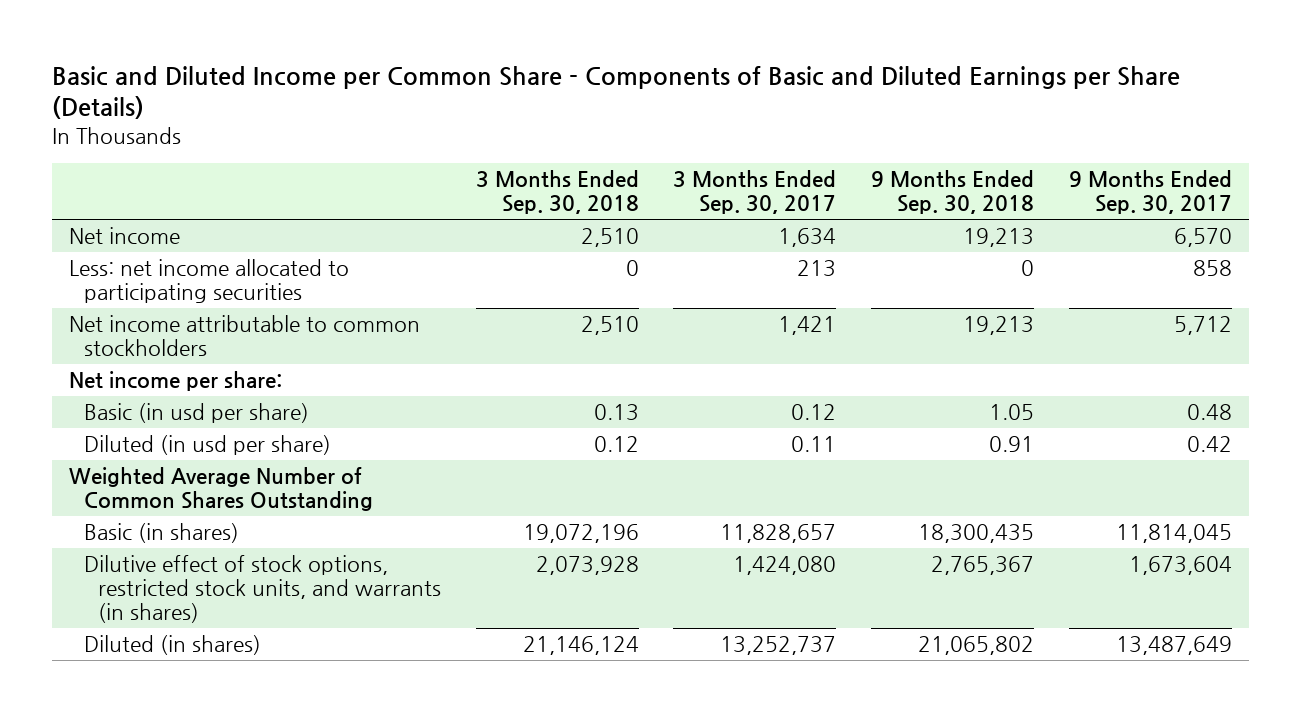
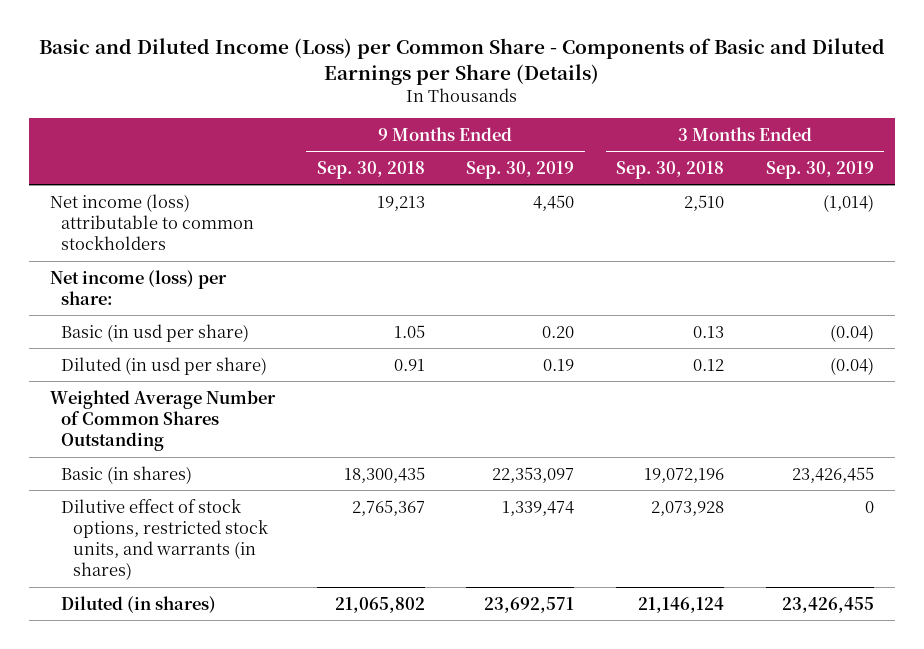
[51,65,1180,120] Basic and Diluted Income per Common Share - Components of Basic and Diluted Earnings per Share (Details) -> [38,38,885,85] Basic and Diluted Income (Loss) per Common Share - Components of Basic and Diluted Earnings per Share (Details)
[673,170,837,215] 3 Months Ended Sep. 30, 2017 -> none
[1068,170,1232,215] 9 Months Ended Sep. 30, 2017 -> none
none -> [466,160,575,179] Sep. 30, 2019
none -> [766,160,875,179] Sep. 30, 2019
[69,227,181,245] Net income -> none
[69,259,350,304] Less: net income allocated to participating securities -> none
[69,315,421,357] Net income attributable to common stockholders -> [49,193,255,251] Net income (loss) attributable to common stockholders
[69,371,283,392] Net income per share: -> [49,269,227,305] Net income (loss) per share:

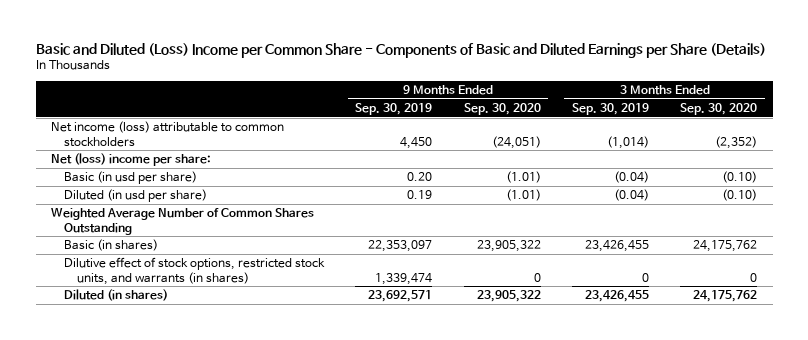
[38,38,885,85] Basic and Diluted Income (Loss) per Common Share - Components of Basic and Diluted Earnings per Share (Details) -> [35,42,766,58] Basic and Diluted (Loss) Income per Common Share - Components of Basic and Diluted Earnings per Share (Details)
[316,160,425,179] Sep. 30, 2018 -> none
[616,160,725,179] Sep. 30, 2018 -> none
none -> [463,102,541,115] Sep. 30, 2020
none -> [680,102,758,115] Sep. 30, 2020
[49,269,227,305] Net income (loss) per share: -> [51,153,212,167] Net (loss) income per share:

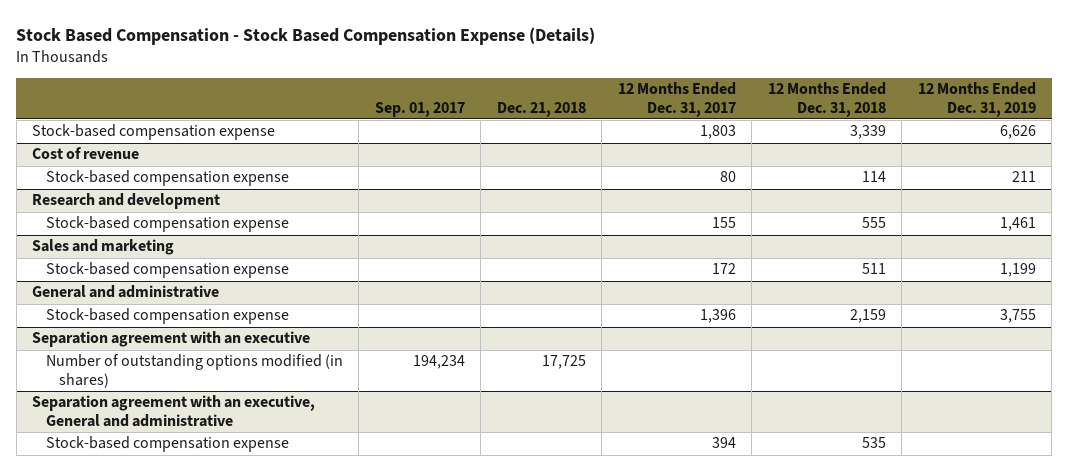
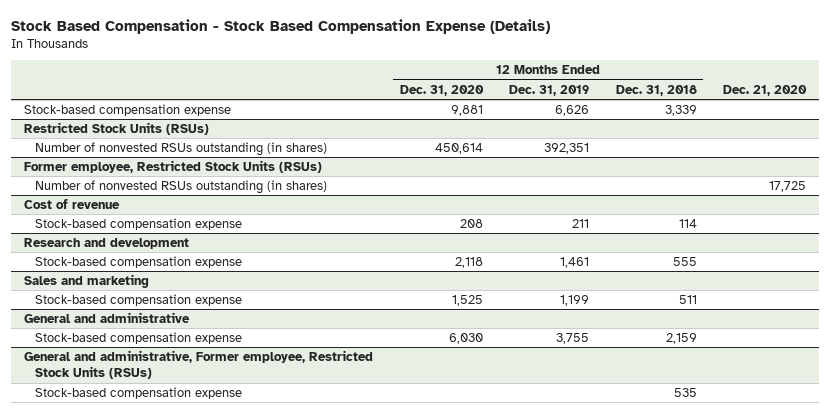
[374,101,465,117] Sep. 01, 2017 -> none
[496,101,586,117] Dec. 21, 2018 -> none
[617,82,736,117] 12 Months Ended Dec. 31, 2017 -> none
none -> [399,84,484,96] Dec. 31, 2020
none -> [723,84,808,96] Dec. 21, 2020
none -> [24,121,210,135] Restricted Stock Units (RSUs)
none -> [35,141,328,156] Number of nonvested RSUs outstanding (in shares)
none -> [24,159,323,173] Former employee, Restricted Stock Units (RSUs)
none -> [35,179,328,194] Number of nonvested RSUs outstanding (in shares)
[32,331,311,348] Separation agreement with an executive -> none
[45,354,343,388] Number of outstanding options modified (in shares) -> none
[32,395,316,427] Separation agreement with an executive, General and administrative -> none
none -> [24,349,374,380] General and administrative, Former employee, Restricted Stock Units (RSUs)

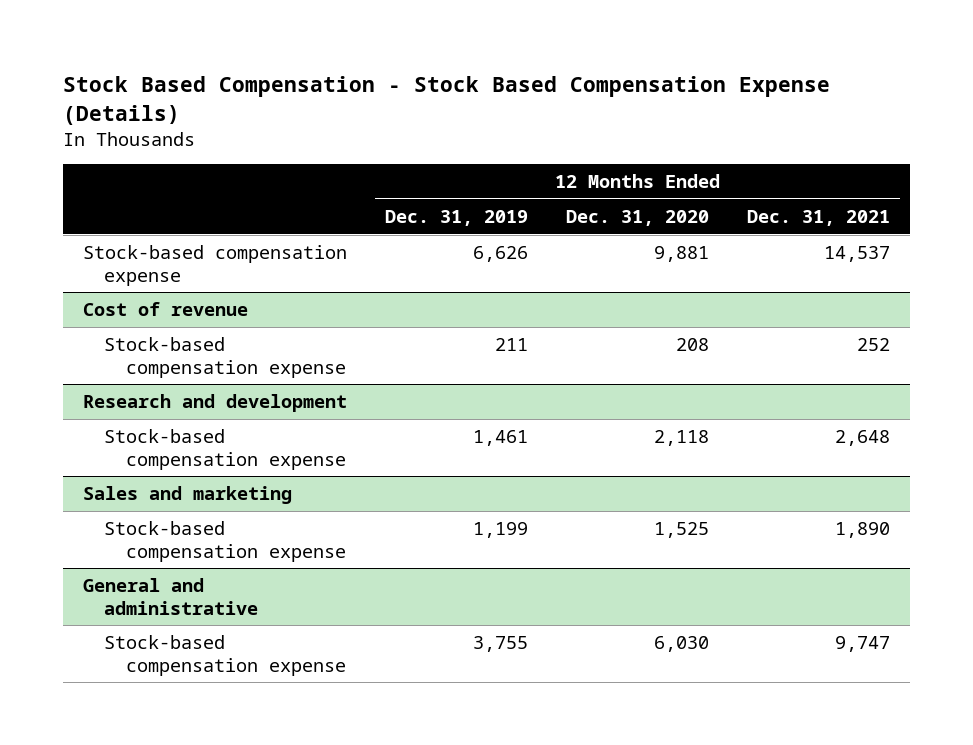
[615,84,697,96] Dec. 31, 2018 -> none
[723,84,808,96] Dec. 21, 2020 -> none
none -> [747,210,891,227] Dec. 31, 2021
[24,121,210,135] Restricted Stock Units (RSUs) -> none
[35,141,328,156] Number of nonvested RSUs outstanding (in shares) -> none
[24,159,323,173] Former employee, Restricted Stock Units (RSUs) -> none
[35,179,328,194] Number of nonvested RSUs outstanding (in shares) -> none
[24,349,374,380] General and administrative, Former employee, Restricted Stock Units (RSUs) -> none
[35,386,243,399] Stock-based compensation expense -> none

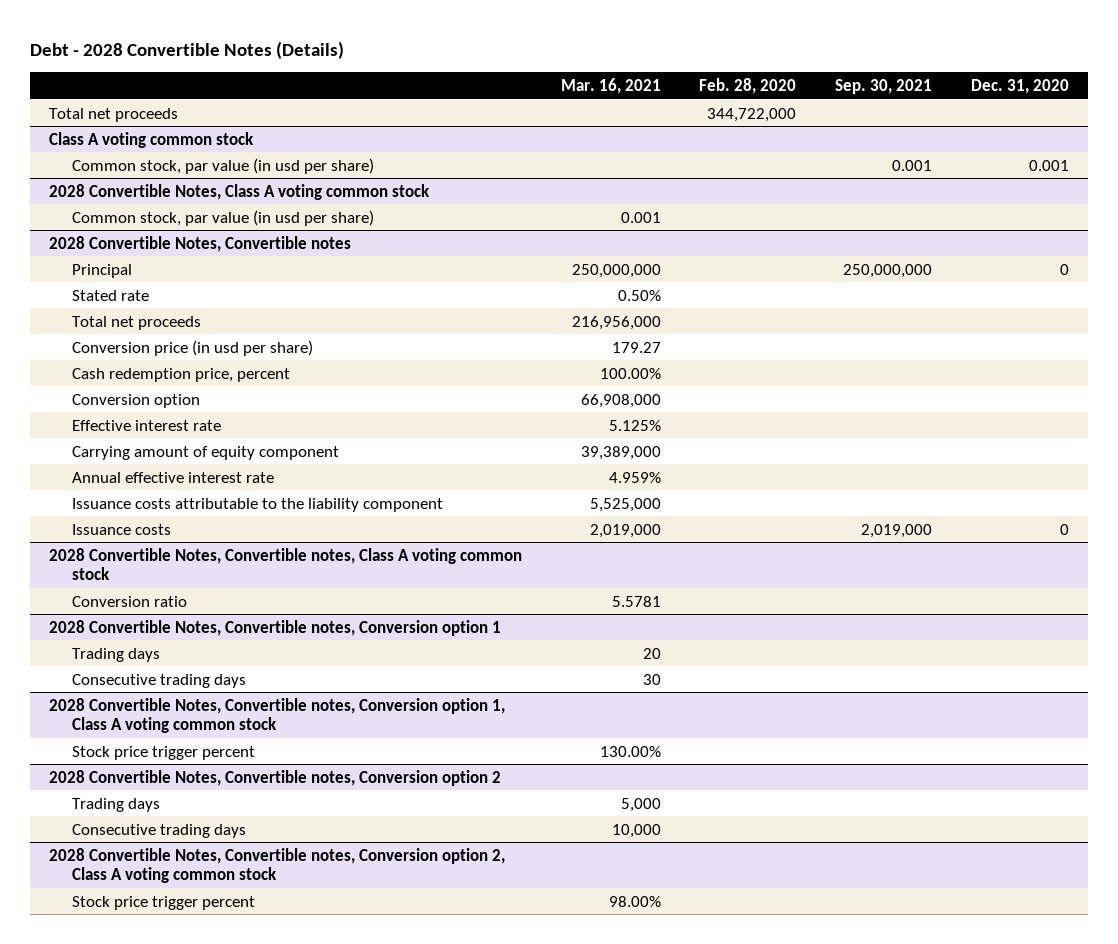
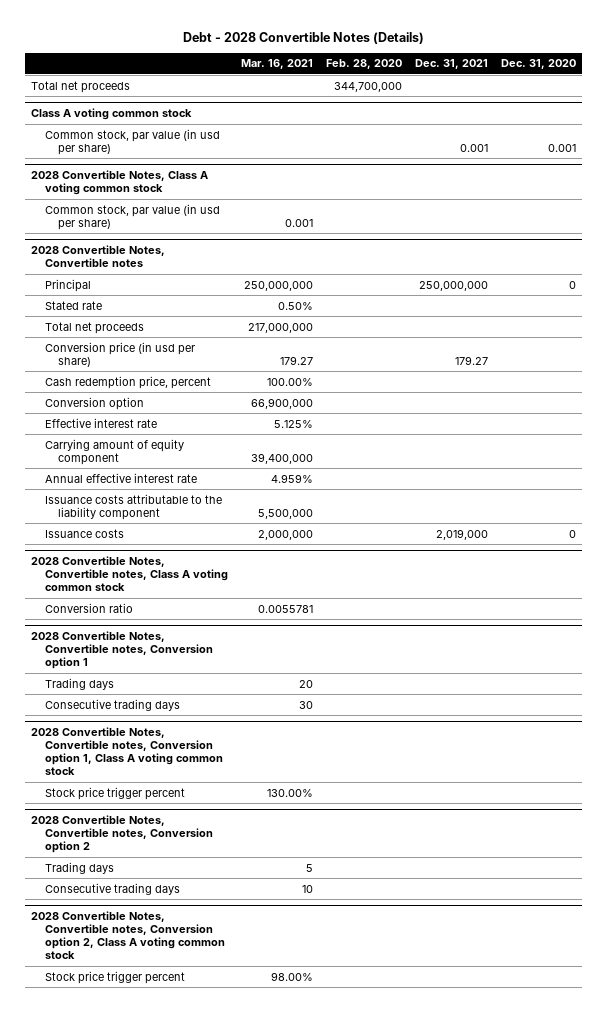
[835,78,933,94] Sep. 30, 2021 -> none
none -> [414,59,488,70] Dec. 31, 2021
[707,107,797,122] 344,722,000 -> [333,81,402,92] 344,700,000
[571,315,661,330] 216,956,000 -> [247,322,313,333] 217,000,000
[580,393,661,408] 66,908,000 -> [250,397,313,409] 66,900,000
[580,445,661,460] 39,389,000 -> [250,452,313,464] 39,400,000
[589,497,661,512] 5,525,000 -> [257,508,313,519] 5,500,000
[589,523,661,538] 2,019,000 -> [257,529,313,540] 2,000,000
[611,595,661,607] 5.5781 -> [257,604,313,613] 0.0055781
[620,797,661,812] 5,000 -> [305,863,313,872] 5
[611,823,661,838] 10,000 -> [301,884,313,893] 10

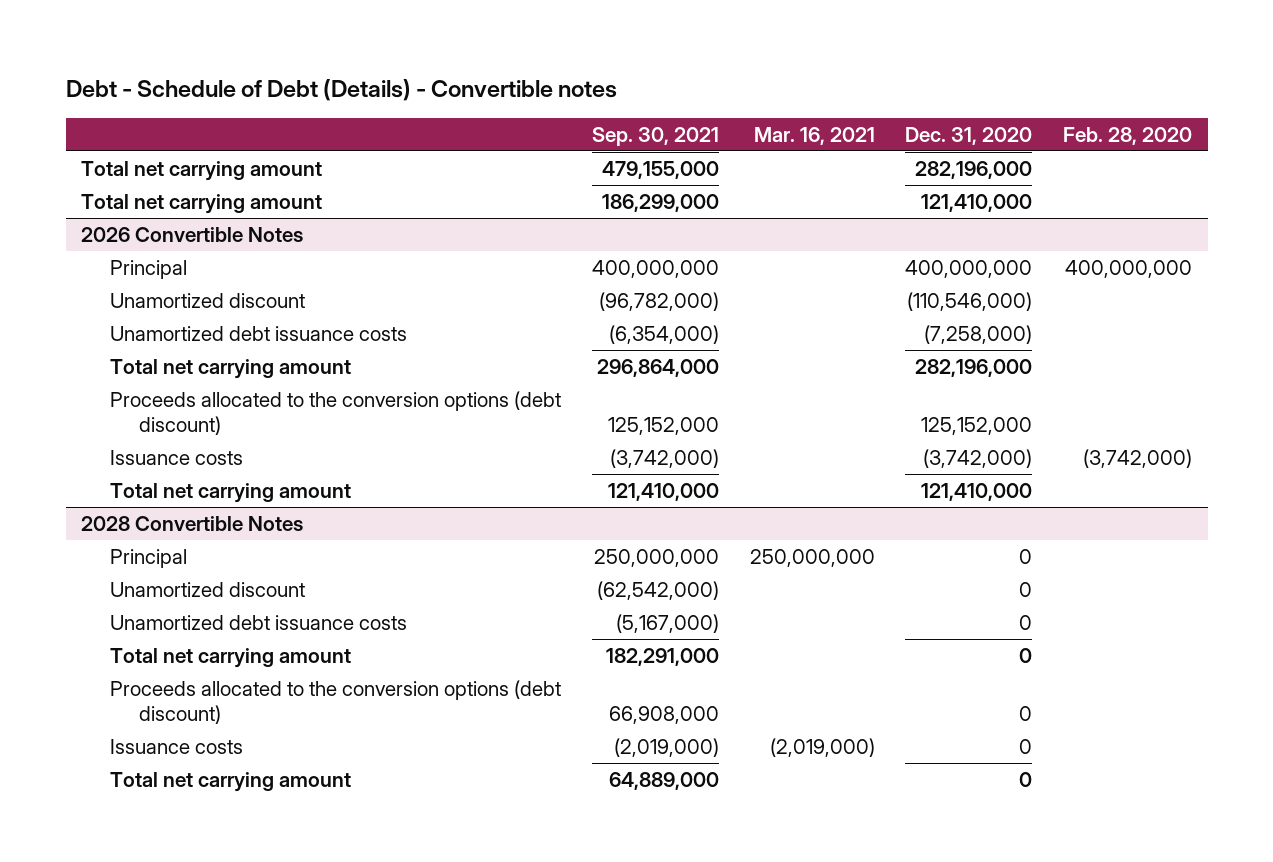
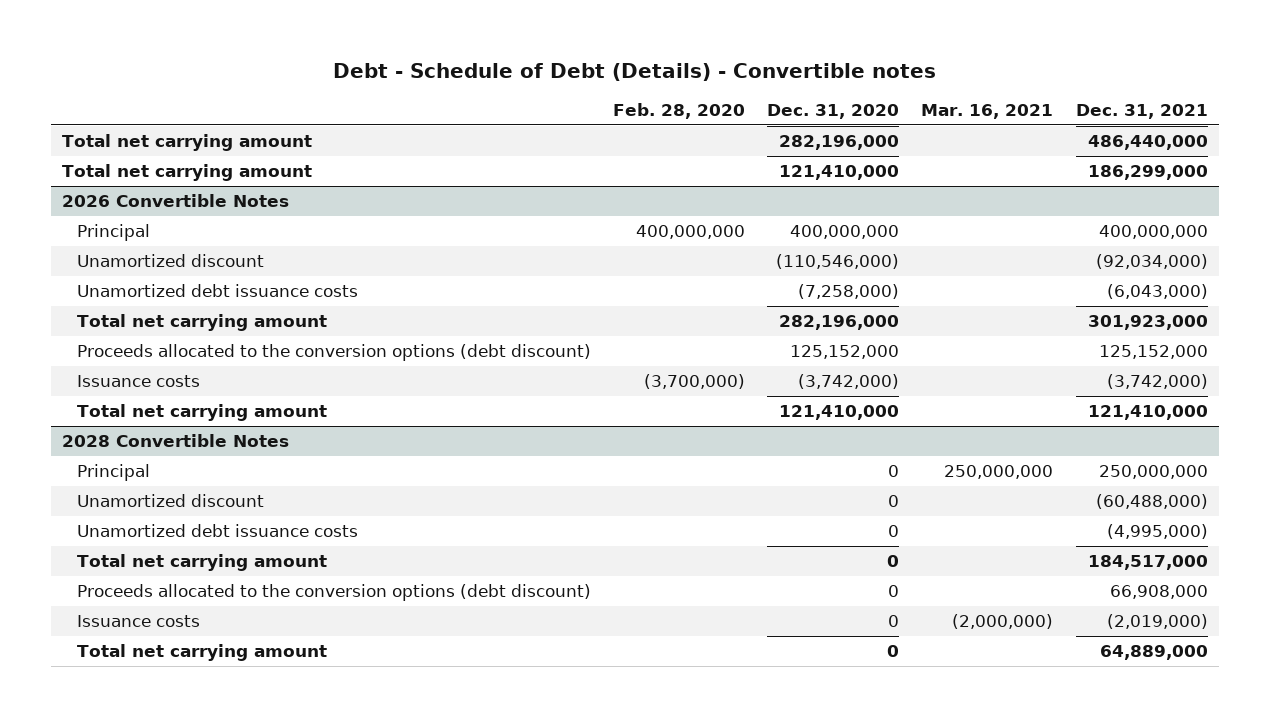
[591,126,719,146] Sep. 30, 2021 -> none
none -> [1075,104,1208,120] Dec. 31, 2021
[1083,448,1193,468] (3,742,000) -> [644,374,746,390] (3,700,000)
[769,737,875,757] (2,019,000) -> [952,614,1054,630] (2,000,000)

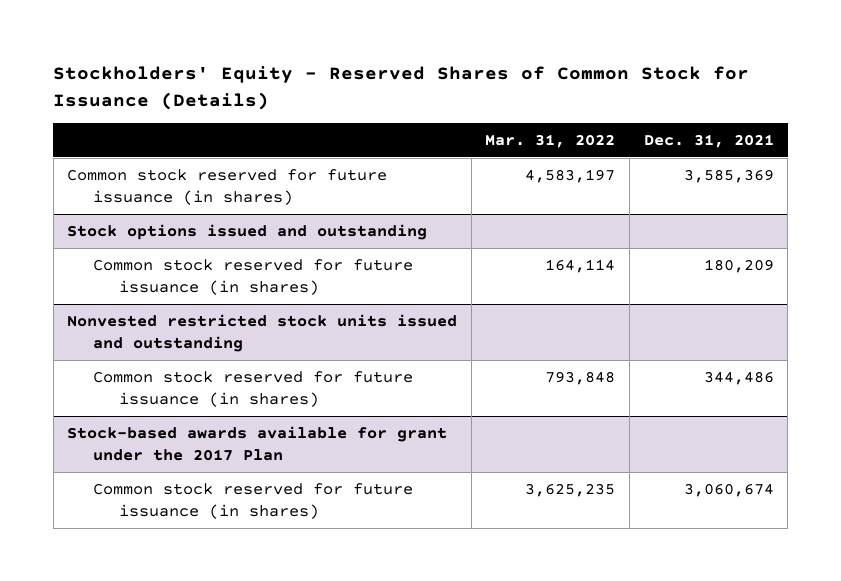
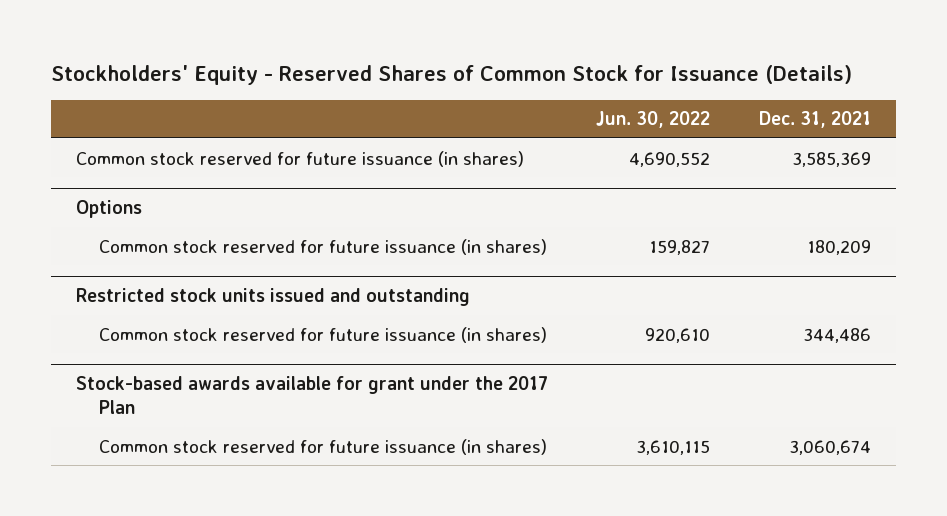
[485,133,616,148] Mar. 31, 2022 -> none
none -> [596,111,711,129] Jun. 30, 2022
[67,223,428,240] Stock options issued and outstanding -> none
none -> [75,200,142,219] Options
[67,313,458,352] Nonvested restricted stock units issued and outstanding -> [75,288,470,307] Restricted stock units issued and outstanding

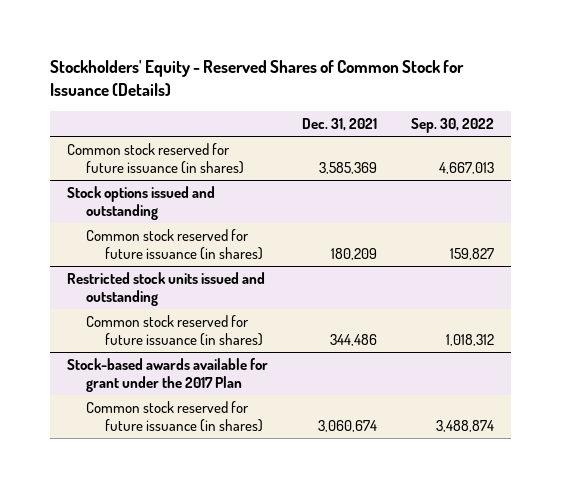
[596,111,711,129] Jun. 30, 2022 -> none
none -> [411,118,495,134] Sep. 30, 2022
[75,200,142,219] Options -> [67,185,216,221] Stock options issued and outstanding

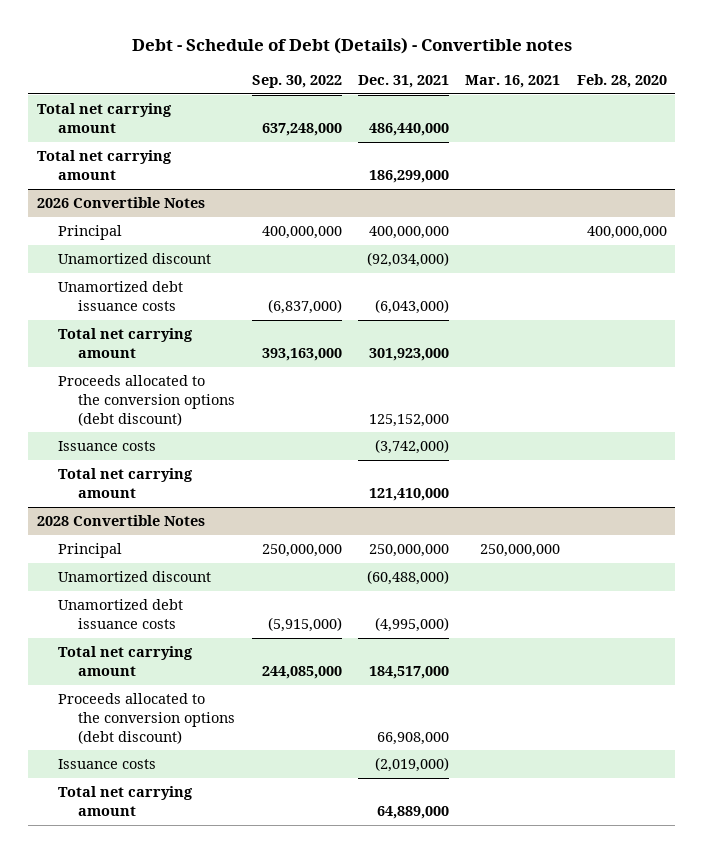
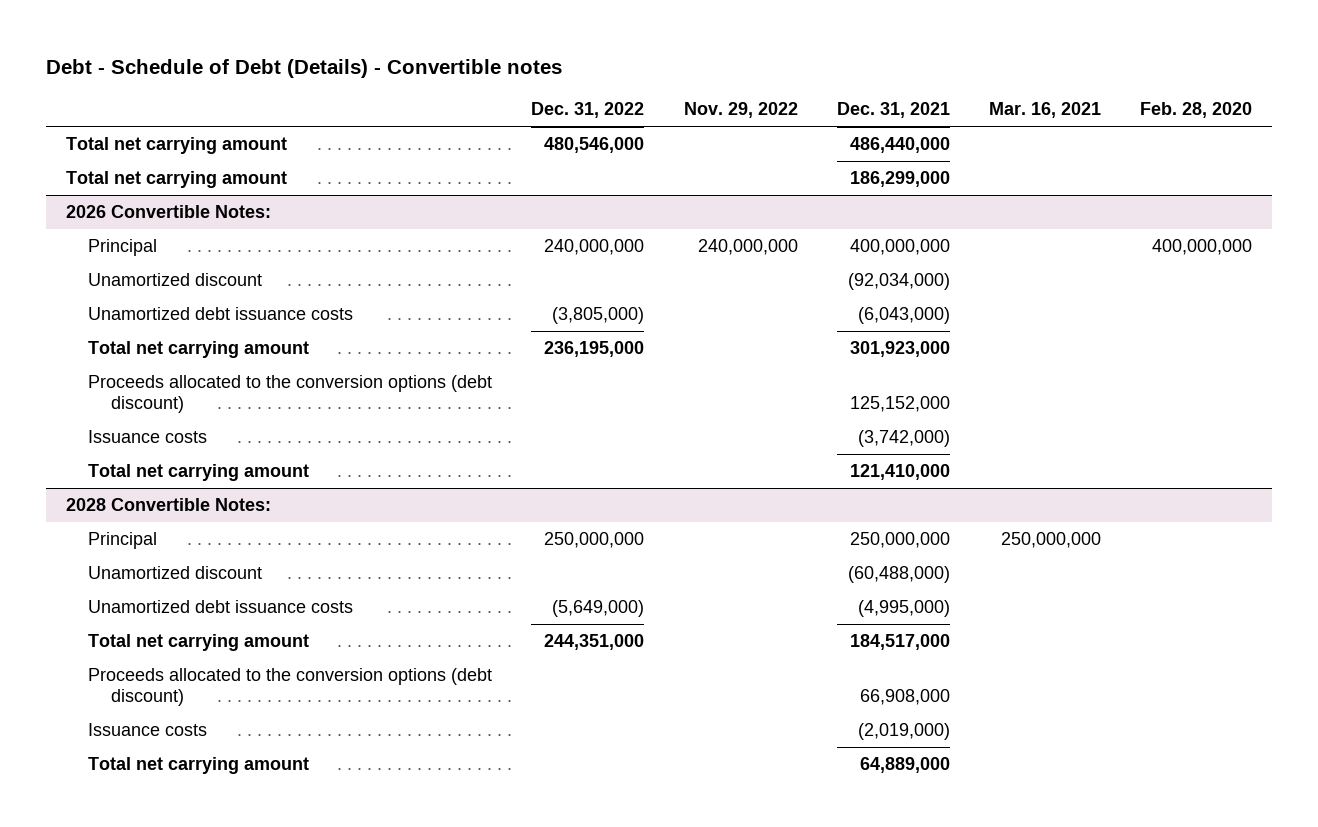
[251,75,342,89] Sep. 30, 2022 -> none
none -> [531,102,645,119] Dec. 31, 2022
none -> [683,102,798,119] Nov. 29, 2022
[36,197,205,209] 2026 Convertible Notes -> [65,205,271,219] 2026 Convertible Notes:
[36,515,205,527] 2028 Convertible Notes -> [65,498,271,512] 2028 Convertible Notes:

